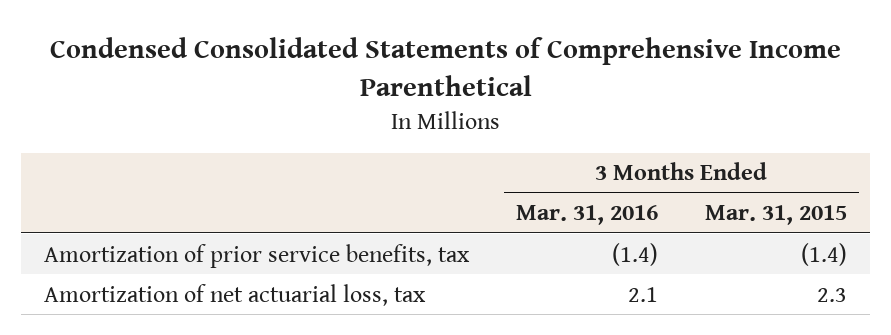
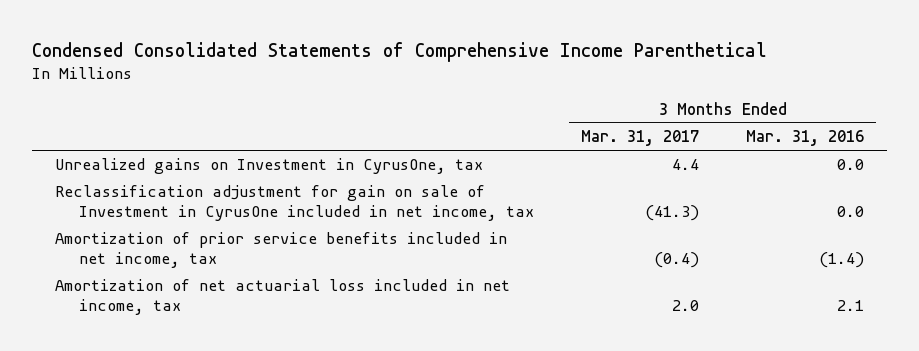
[704,205,847,226] Mar. 31, 2015 -> none
none -> [581,130,700,147] Mar. 31, 2017
none -> [55,158,484,175] Unrealized gains on Investment in CyrusOne, tax
none -> [55,185,535,221] Reclassification adjustment for gain on sale of Investment in CyrusOne included in net income, tax
[44,243,471,268] Amortization of prior service benefits, tax -> [55,232,508,268] Amortization of prior service benefits included in net income, tax
[44,283,427,306] Amortization of net actuarial loss, tax -> [55,279,511,315] Amortization of net actuarial loss included in net income, tax

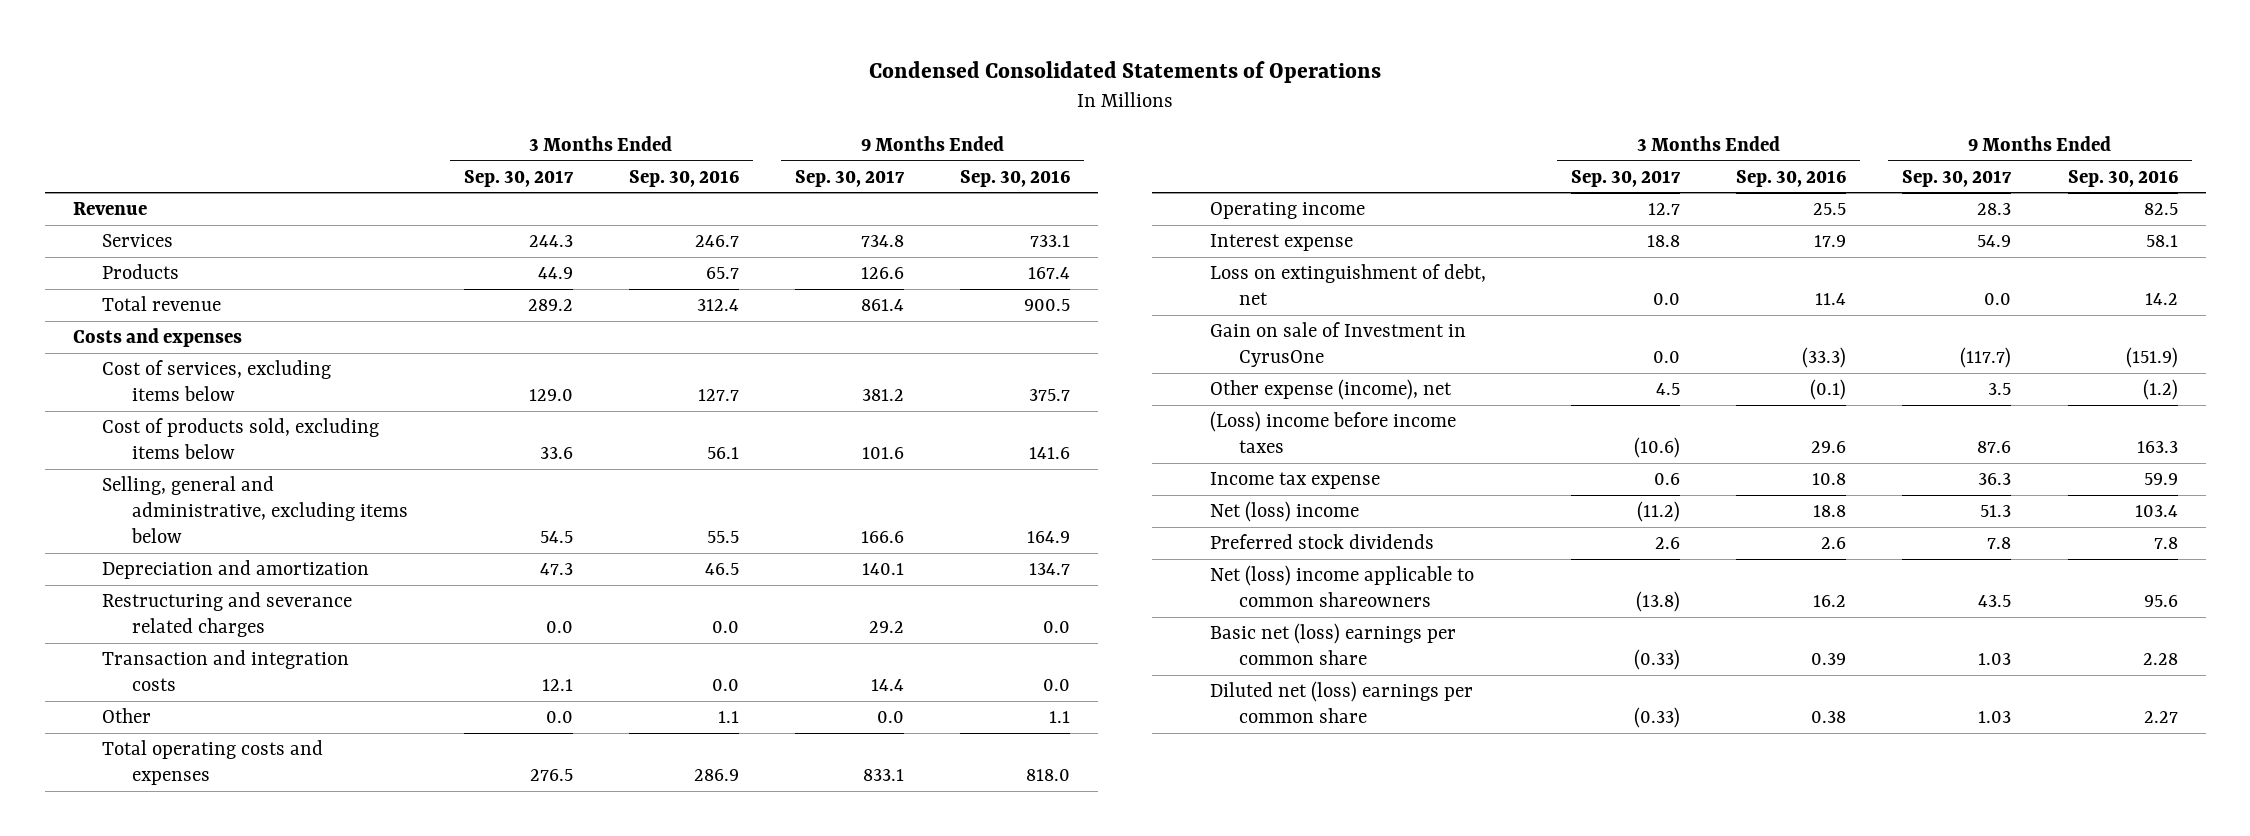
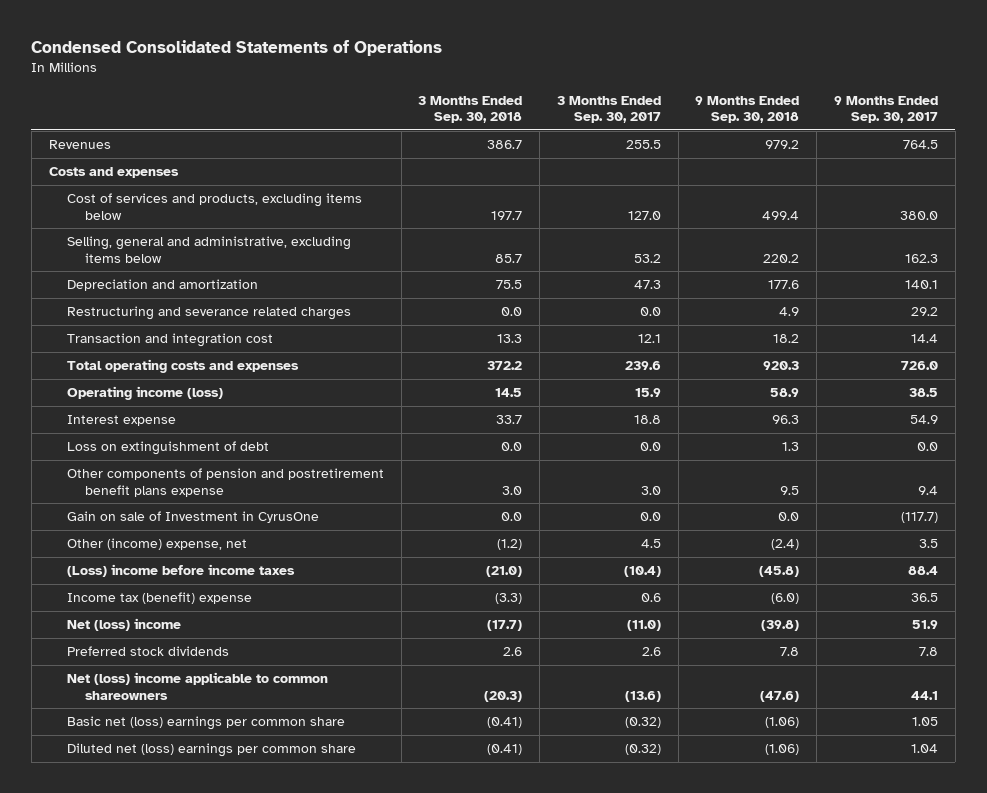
[629,169,740,187] Sep. 30, 2016 -> none
[960,169,1071,187] Sep. 30, 2016 -> none
none -> [418,95,523,124] 3 Months Ended Sep. 30, 2018
none -> [695,95,800,124] 9 Months Ended Sep. 30, 2018
[72,202,147,216] Revenue -> none
[102,234,174,248] Services -> none
[102,264,180,280] Products -> none
[102,296,222,312] Total revenue -> none
none -> [48,140,111,150] Revenues
[102,418,380,459] Cost of products sold, excluding items below -> none
[102,360,332,401] Cost of services, excluding items below -> [67,193,363,220] Cost of services and products, excluding items below
[528,388,573,401] 129.0 -> [627,210,661,220] 127.0
[862,388,905,401] 381.2 -> [899,210,938,220] 380.0
[539,530,573,543] 54.5 -> [633,253,661,263] 53.2
[861,530,905,543] 166.6 -> [904,253,938,263] 162.3
[102,708,152,724] Other -> none
[102,650,350,691] Transaction and integration costs -> [67,333,274,348] Transaction and integration cost
[529,768,573,781] 276.5 -> [624,361,661,371] 239.6
[863,768,905,781] 833.1 -> [900,361,938,371] 726.0
[1209,202,1365,220] Operating income -> [67,386,224,401] Operating income (loss)
[1648,203,1681,216] 12.7 -> [634,388,661,398] 15.9
[1977,203,2012,216] 28.3 -> [908,388,938,398] 38.5
[1209,264,1486,305] Loss on extinguishment of debt, net -> [67,441,270,456] Loss on extinguishment of debt
none -> [67,468,385,497] Other components of pension and postretirement benefit plans expense
[1209,379,1452,401] Other expense (income), net -> [67,538,248,551] Other (income) expense, net
[1634,436,1681,458] (10.6) -> [623,566,661,578] (10.4)
[1977,440,2012,453] 87.6 -> [907,566,938,576] 88.4
[1209,472,1380,490] Income tax expense -> [67,592,253,605] Income tax (benefit) expense
[1978,473,2012,486] 36.3 -> [910,593,938,603] 36.5
[1637,501,1681,523] (11.2) -> [626,620,661,632] (11.0)
[1980,505,2012,518] 51.3 -> [911,620,938,630] 51.9
[1636,590,1681,612] (13.8) -> [624,690,661,702] (13.6)
[1978,594,2012,607] 43.5 -> [910,690,938,700] 44.1
[1634,648,1681,670] (0.33) -> [624,717,661,729] (0.32)
[1978,652,2012,665] 1.03 -> [911,717,938,727] 1.05
[1634,706,1681,728] (0.33) -> [624,744,661,756] (0.32)
[1978,710,2012,723] 1.03 -> [910,744,938,754] 1.04

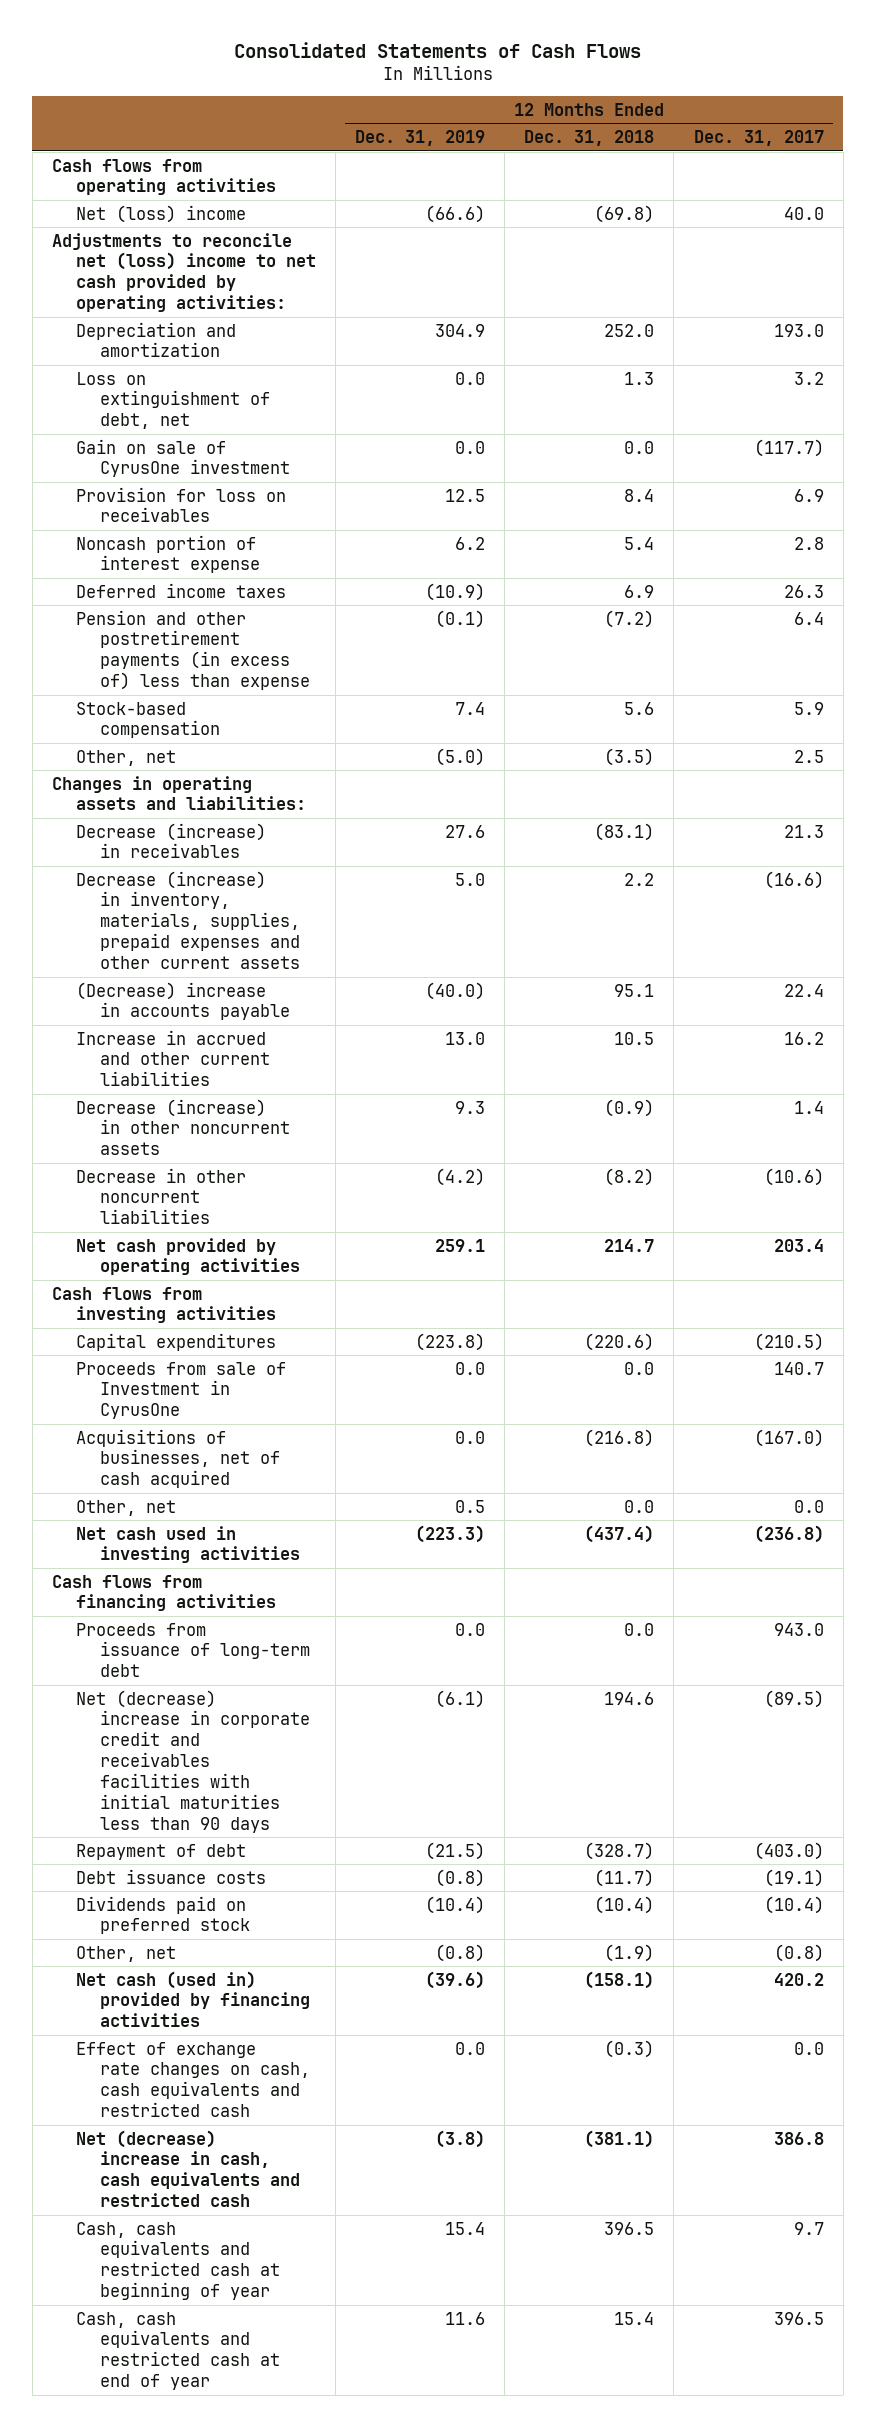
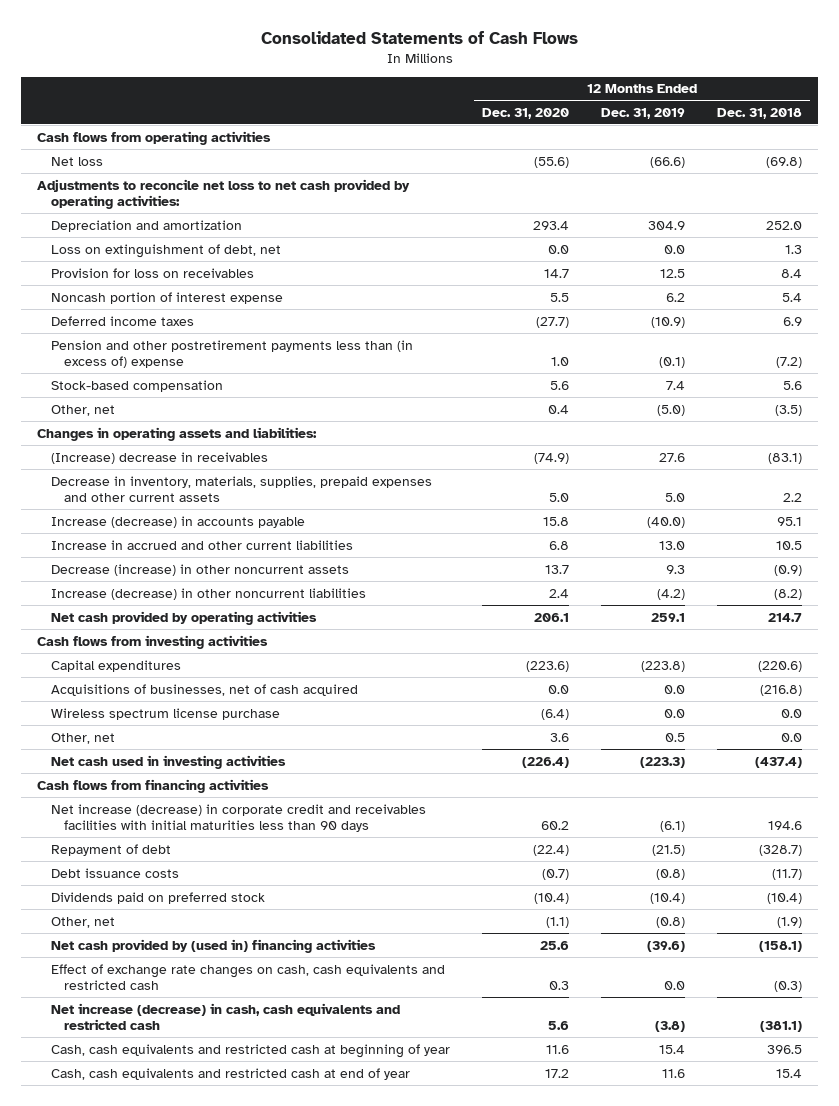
[693,130,824,147] Dec. 31, 2017 -> none
none -> [481,107,569,119] Dec. 31, 2020
[76,204,247,223] Net (loss) income -> [50,156,103,166] Net loss
[52,232,317,313] Adjustments to reconcile net (loss) income to net cash provided by operating activities: -> [37,178,411,210] Adjustments to reconcile net loss to net cash provided by operating activities:
[76,438,291,478] Gain on sale of CyrusOne investment -> none
[76,609,311,691] Pension and other postretirement payments (in excess of) less than expense -> [50,339,413,369] Pension and other postretirement payments less than (in excess of) expense
[76,822,267,859] Decrease (increase) in receivables -> [50,451,268,464] (Increase) decrease in receivables
[76,870,301,970] Decrease (increase) in inventory, materials, supplies, prepaid expenses and other current assets -> [50,475,432,503] Decrease in inventory, materials, supplies, prepaid expenses and other current assets
[76,981,291,1021] (Decrease) increase in accounts payable -> [50,515,305,528] Increase (decrease) in accounts payable
[76,1167,247,1225] Decrease in other noncurrent liabilities -> [50,587,366,600] Increase (decrease) in other noncurrent liabilities
[76,1361,287,1420] Proceeds from sale of Investment in CyrusOne -> none
none -> [50,707,280,720] Wireless spectrum license purchase
[76,1622,311,1678] Proceeds from issuance of long-term debt -> none
[76,1689,311,1833] Net (decrease) increase in corporate credit and receivables facilities with initial maturities less than 90 days -> [50,803,426,833] Net increase (decrease) in corporate credit and receivables facilities with initial maturities less than 90 days
[76,1970,311,2028] Net cash (used in) provided by financing activities -> [50,938,376,953] Net cash provided by (used in) financing activities
[76,2129,301,2208] Net (decrease) increase in cash, cash equivalents and restricted cash -> [50,1002,400,1031] Net increase (decrease) in cash, cash equivalents and restricted cash

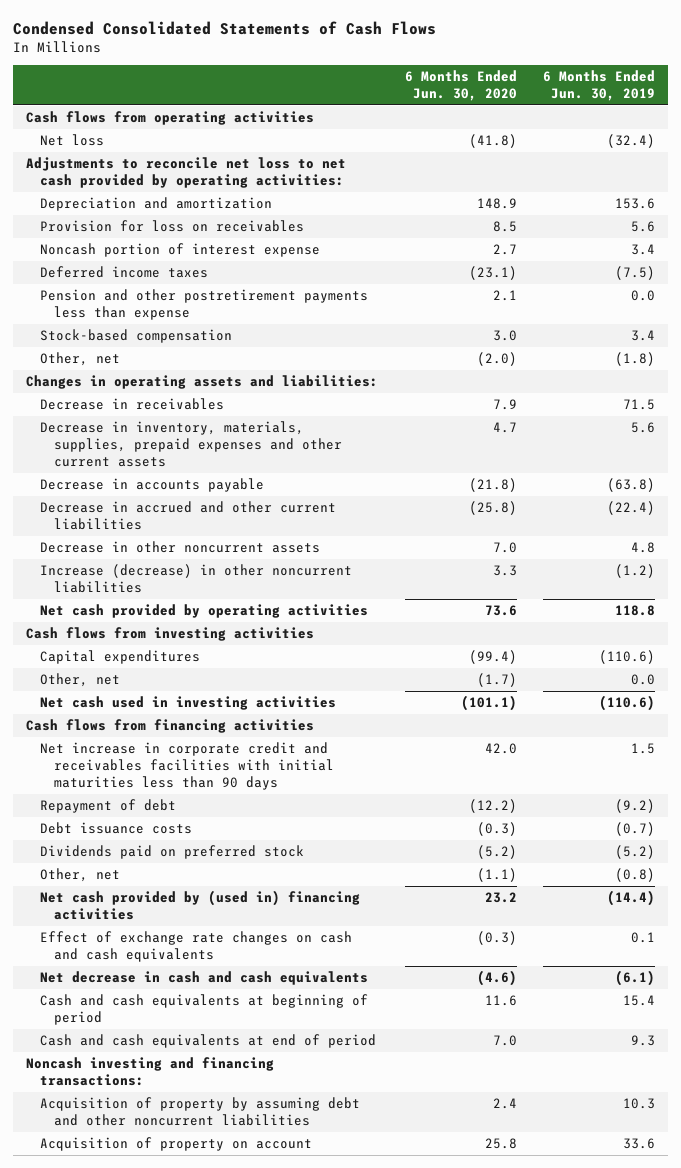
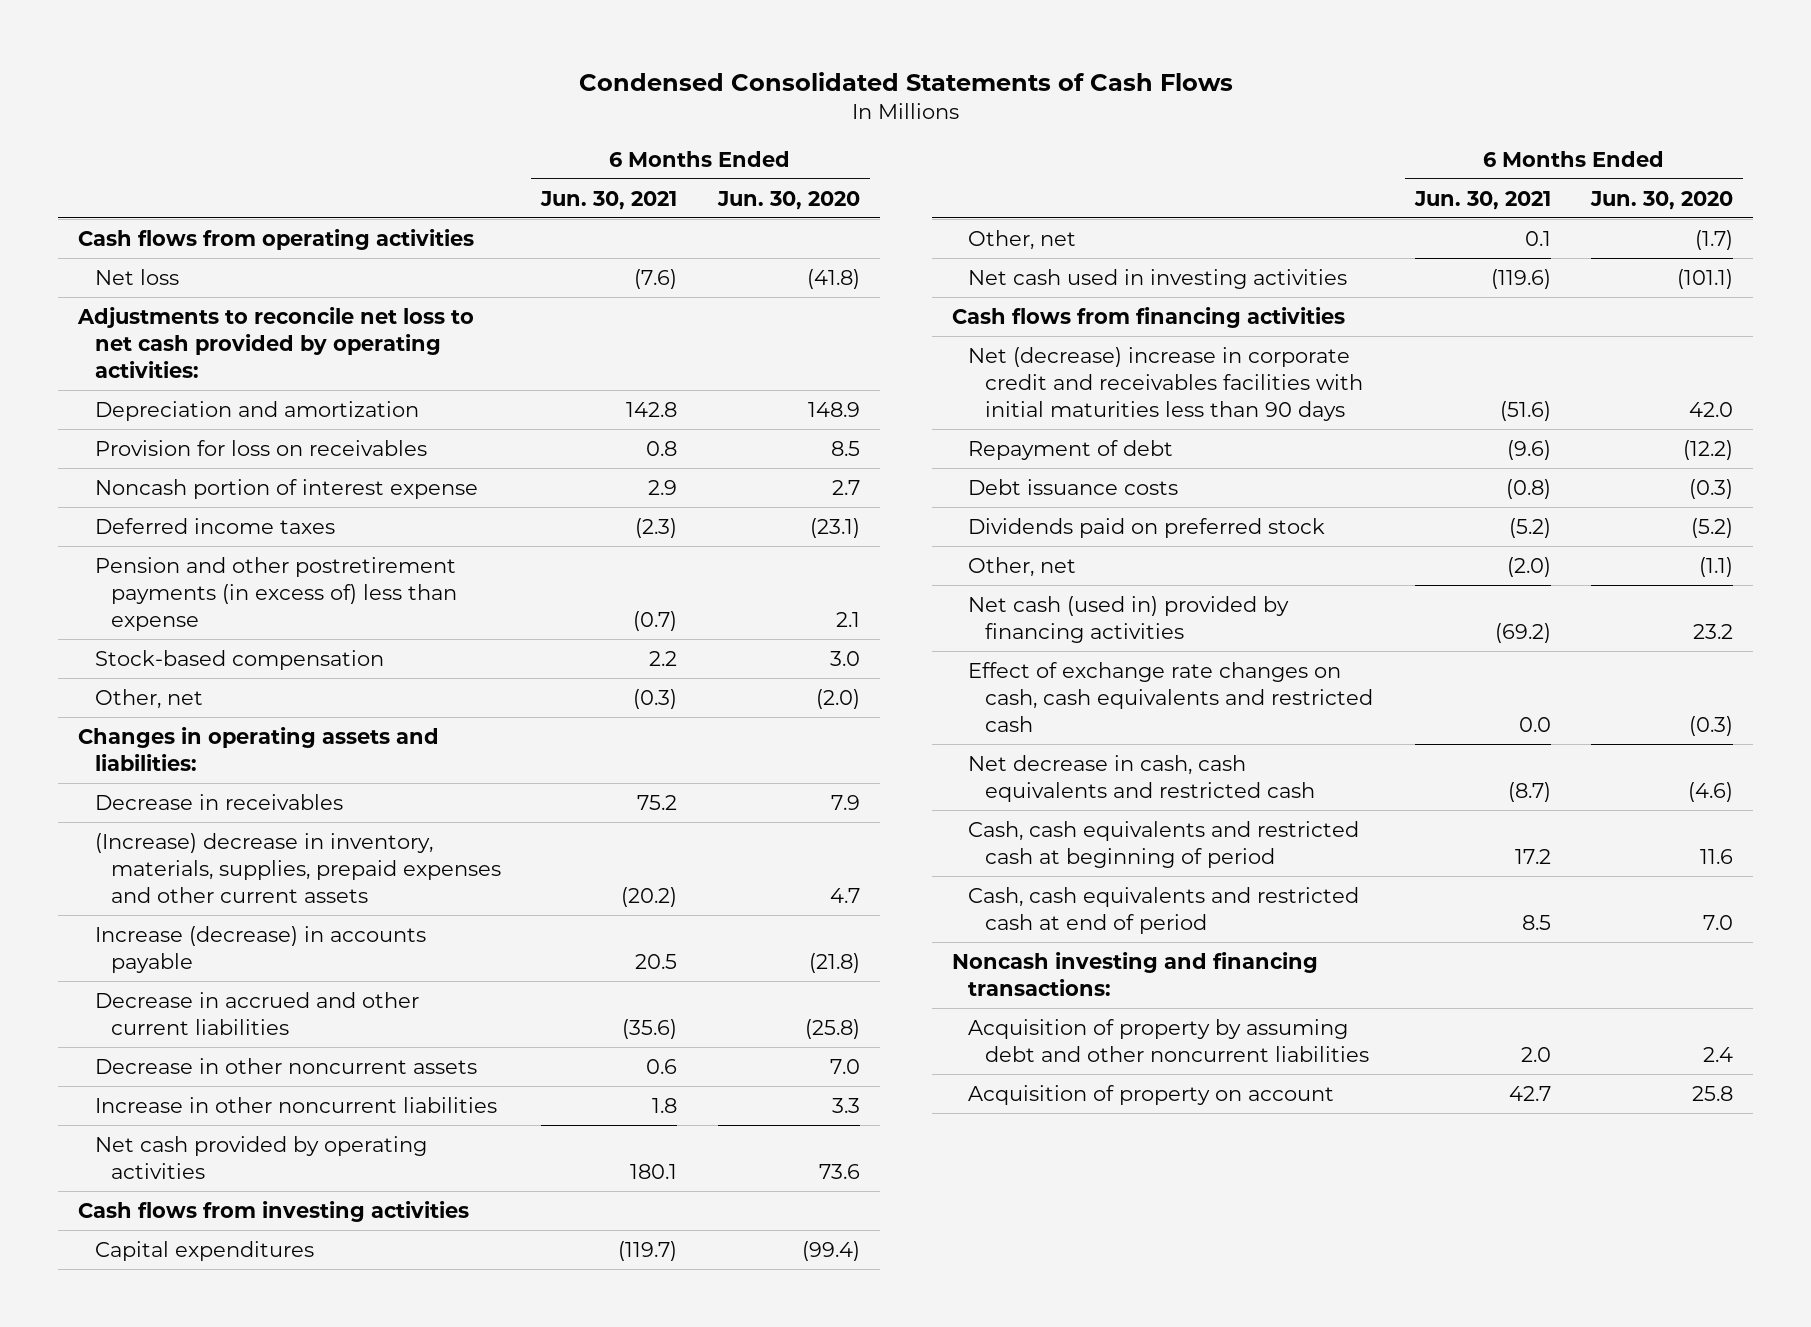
[543,69,656,101] 6 Months Ended Jun. 30, 2019 -> none
none -> [540,190,678,210] Jun. 30, 2021
[40,289,369,320] Pension and other postretirement payments less than expense -> [94,556,458,631] Pension and other postretirement payments (in excess of) less than expense
[40,421,342,467] Decrease in inventory, materials, supplies, prepaid expenses and other current assets -> [94,832,502,903] (Increase) decrease in inventory, materials, supplies, prepaid expenses and other current assets
[40,478,265,493] Decrease in accounts payable -> [94,925,426,973] Increase (decrease) in accounts payable
[40,564,353,593] Increase (decrease) in other noncurrent liabilities -> [94,1096,497,1113] Increase in other noncurrent liabilities
[40,742,334,790] Net increase in corporate credit and receivables facilities with initial maturities less than 90 days -> [968,346,1363,421] Net (decrease) increase in corporate credit and receivables facilities with initial maturities less than 90 days
[40,890,361,920] Net cash provided by (used in) financing activities -> [968,595,1290,643] Net cash (used in) provided by financing activities
[40,931,353,962] Effect of exchange rate changes on cash and cash equivalents -> [968,661,1373,732] Effect of exchange rate changes on cash, cash equivalents and restricted cash
[40,971,369,986] Net decrease in cash and cash equivalents -> [968,754,1315,802] Net decrease in cash, cash equivalents and restricted cash
[40,994,369,1025] Cash and cash equivalents at beginning of period -> [968,820,1360,868] Cash, cash equivalents and restricted cash at beginning of period
[40,1034,377,1049] Cash and cash equivalents at end of period -> [968,886,1360,934] Cash, cash equivalents and restricted cash at end of period

